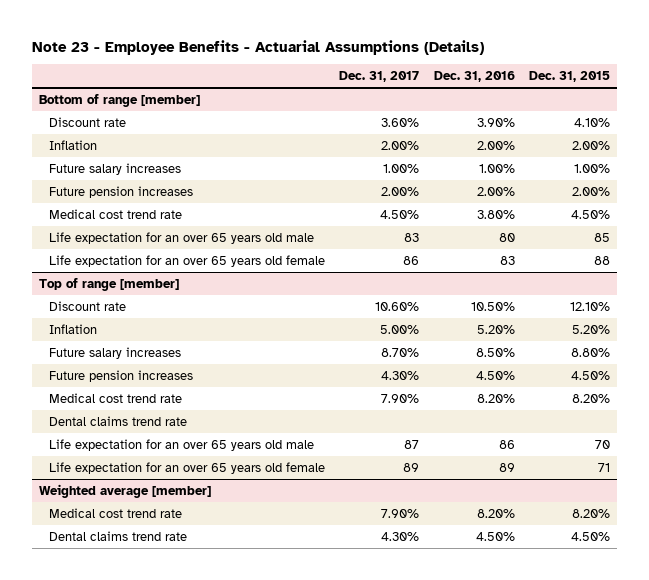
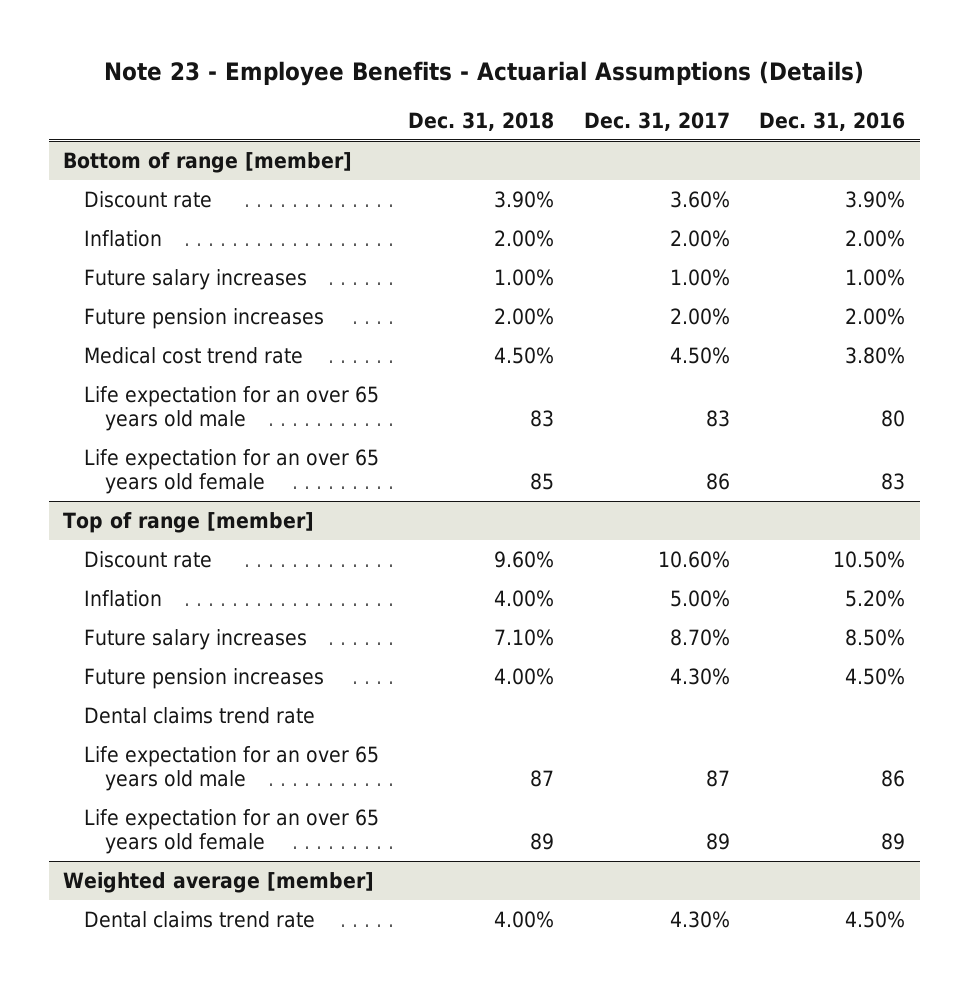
[528,71,610,83] Dec. 31, 2015 -> none
none -> [408,111,555,131] Dec. 31, 2018
[48,392,182,403] Medical cost trend rate -> none
[48,507,182,518] Medical cost trend rate -> none

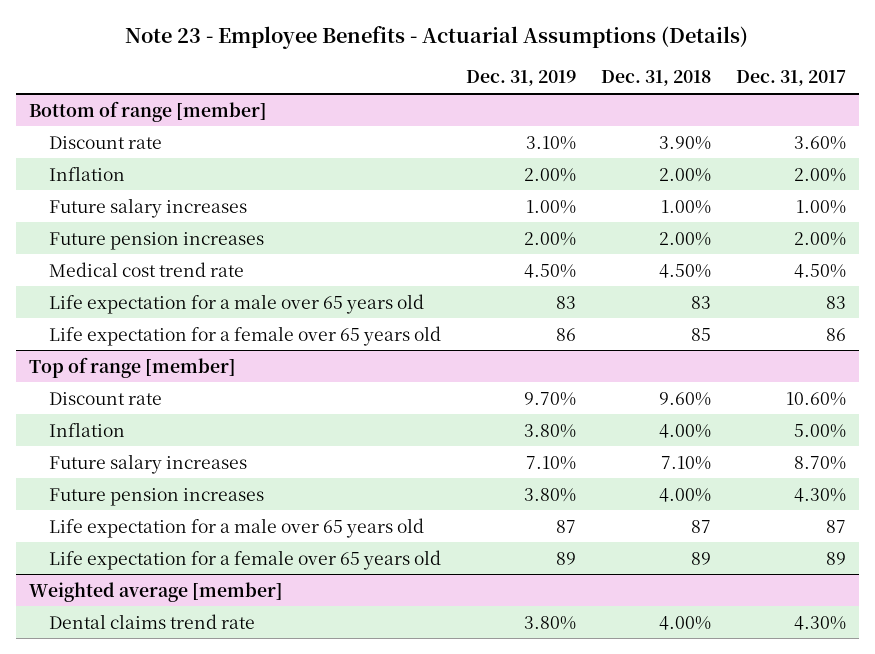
[759,111,906,131] Dec. 31, 2016 -> none
none -> [465,70,576,87] Dec. 31, 2019
[83,385,379,431] Life expectation for an over 65 years old male -> [48,293,424,314] Life expectation for a male over 65 years old
[83,448,379,494] Life expectation for an over 65 years old female -> [48,325,441,346] Life expectation for a female over 65 years old
[83,706,315,724] Dental claims trend rate -> none
[83,745,379,791] Life expectation for an over 65 years old male -> [48,517,424,538] Life expectation for a male over 65 years old
[83,808,379,854] Life expectation for an over 65 years old female -> [48,549,441,570] Life expectation for a female over 65 years old

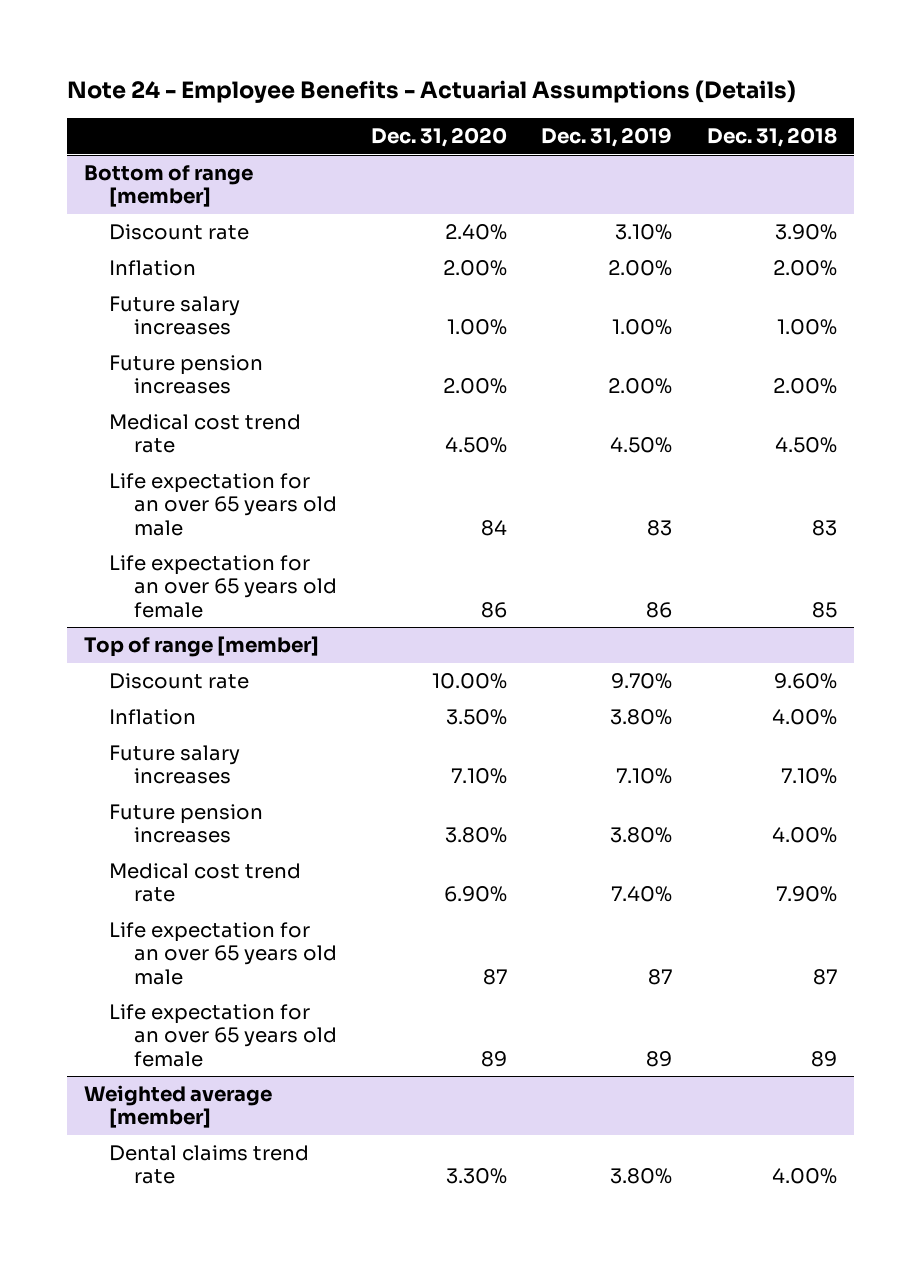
[125,26,749,50] Note 23 - Employee Benefits - Actuarial Assumptions (Details) -> [67,79,797,103] Note 24 - Employee Benefits - Actuarial Assumptions (Details)
[736,70,847,87] Dec. 31, 2017 -> none
none -> [371,126,508,147] Dec. 31, 2020
[48,293,424,314] Life expectation for a male over 65 years old -> [109,473,337,536] Life expectation for an over 65 years old male
[48,325,441,346] Life expectation for a female over 65 years old -> [109,555,337,618] Life expectation for an over 65 years old female
none -> [109,863,302,903] Medical cost trend rate
[48,517,424,538] Life expectation for a male over 65 years old -> [109,922,337,985] Life expectation for an over 65 years old male
[48,549,441,570] Life expectation for a female over 65 years old -> [109,1004,337,1067] Life expectation for an over 65 years old female

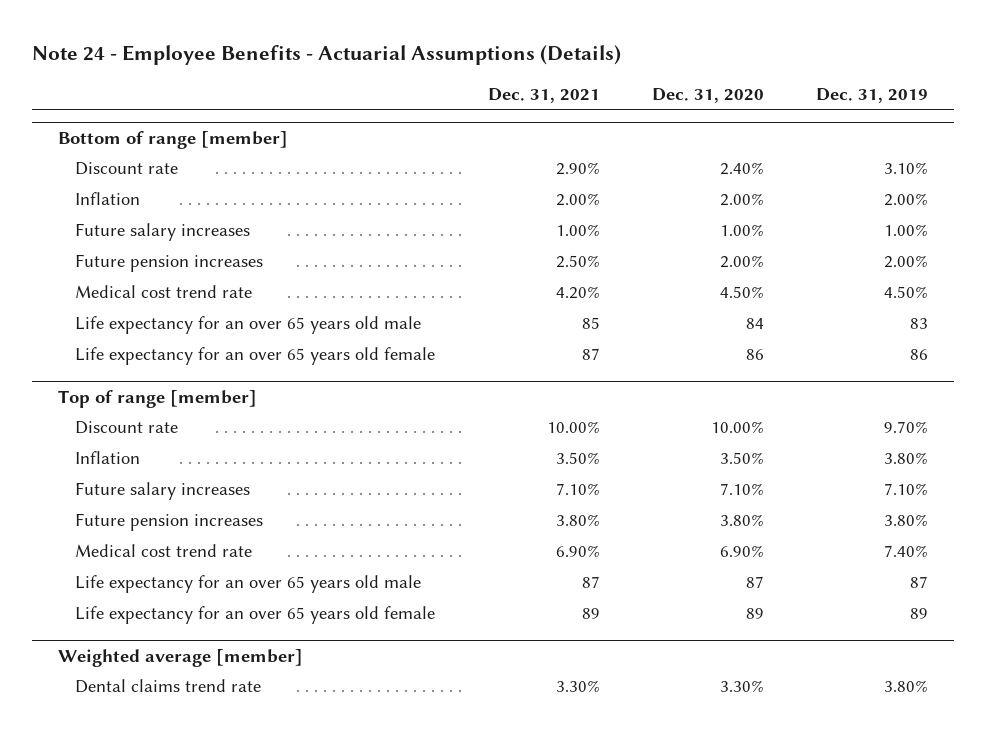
[706,126,837,147] Dec. 31, 2018 -> none
none -> [487,88,600,104] Dec. 31, 2021
[109,473,337,536] Life expectation for an over 65 years old male -> [75,316,422,335] Life expectancy for an over 65 years old male
[109,555,337,618] Life expectation for an over 65 years old female -> [75,347,436,366] Life expectancy for an over 65 years old female
[109,922,337,985] Life expectation for an over 65 years old male -> [75,575,422,594] Life expectancy for an over 65 years old male
[109,1004,337,1067] Life expectation for an over 65 years old female -> [75,606,436,625] Life expectancy for an over 65 years old female

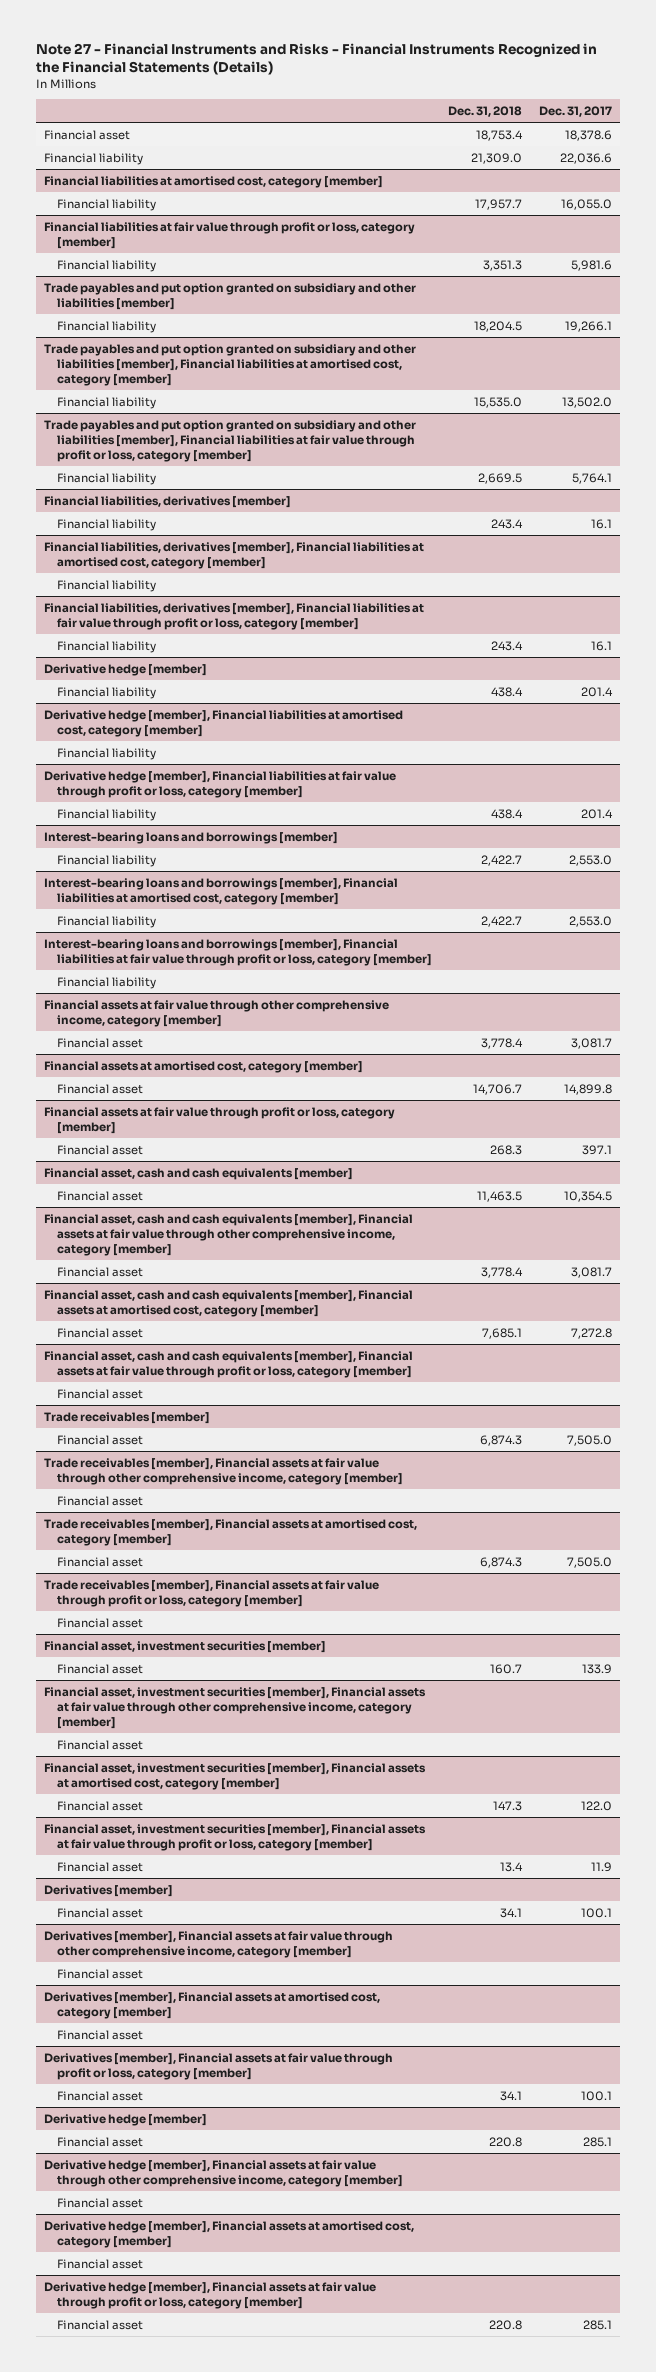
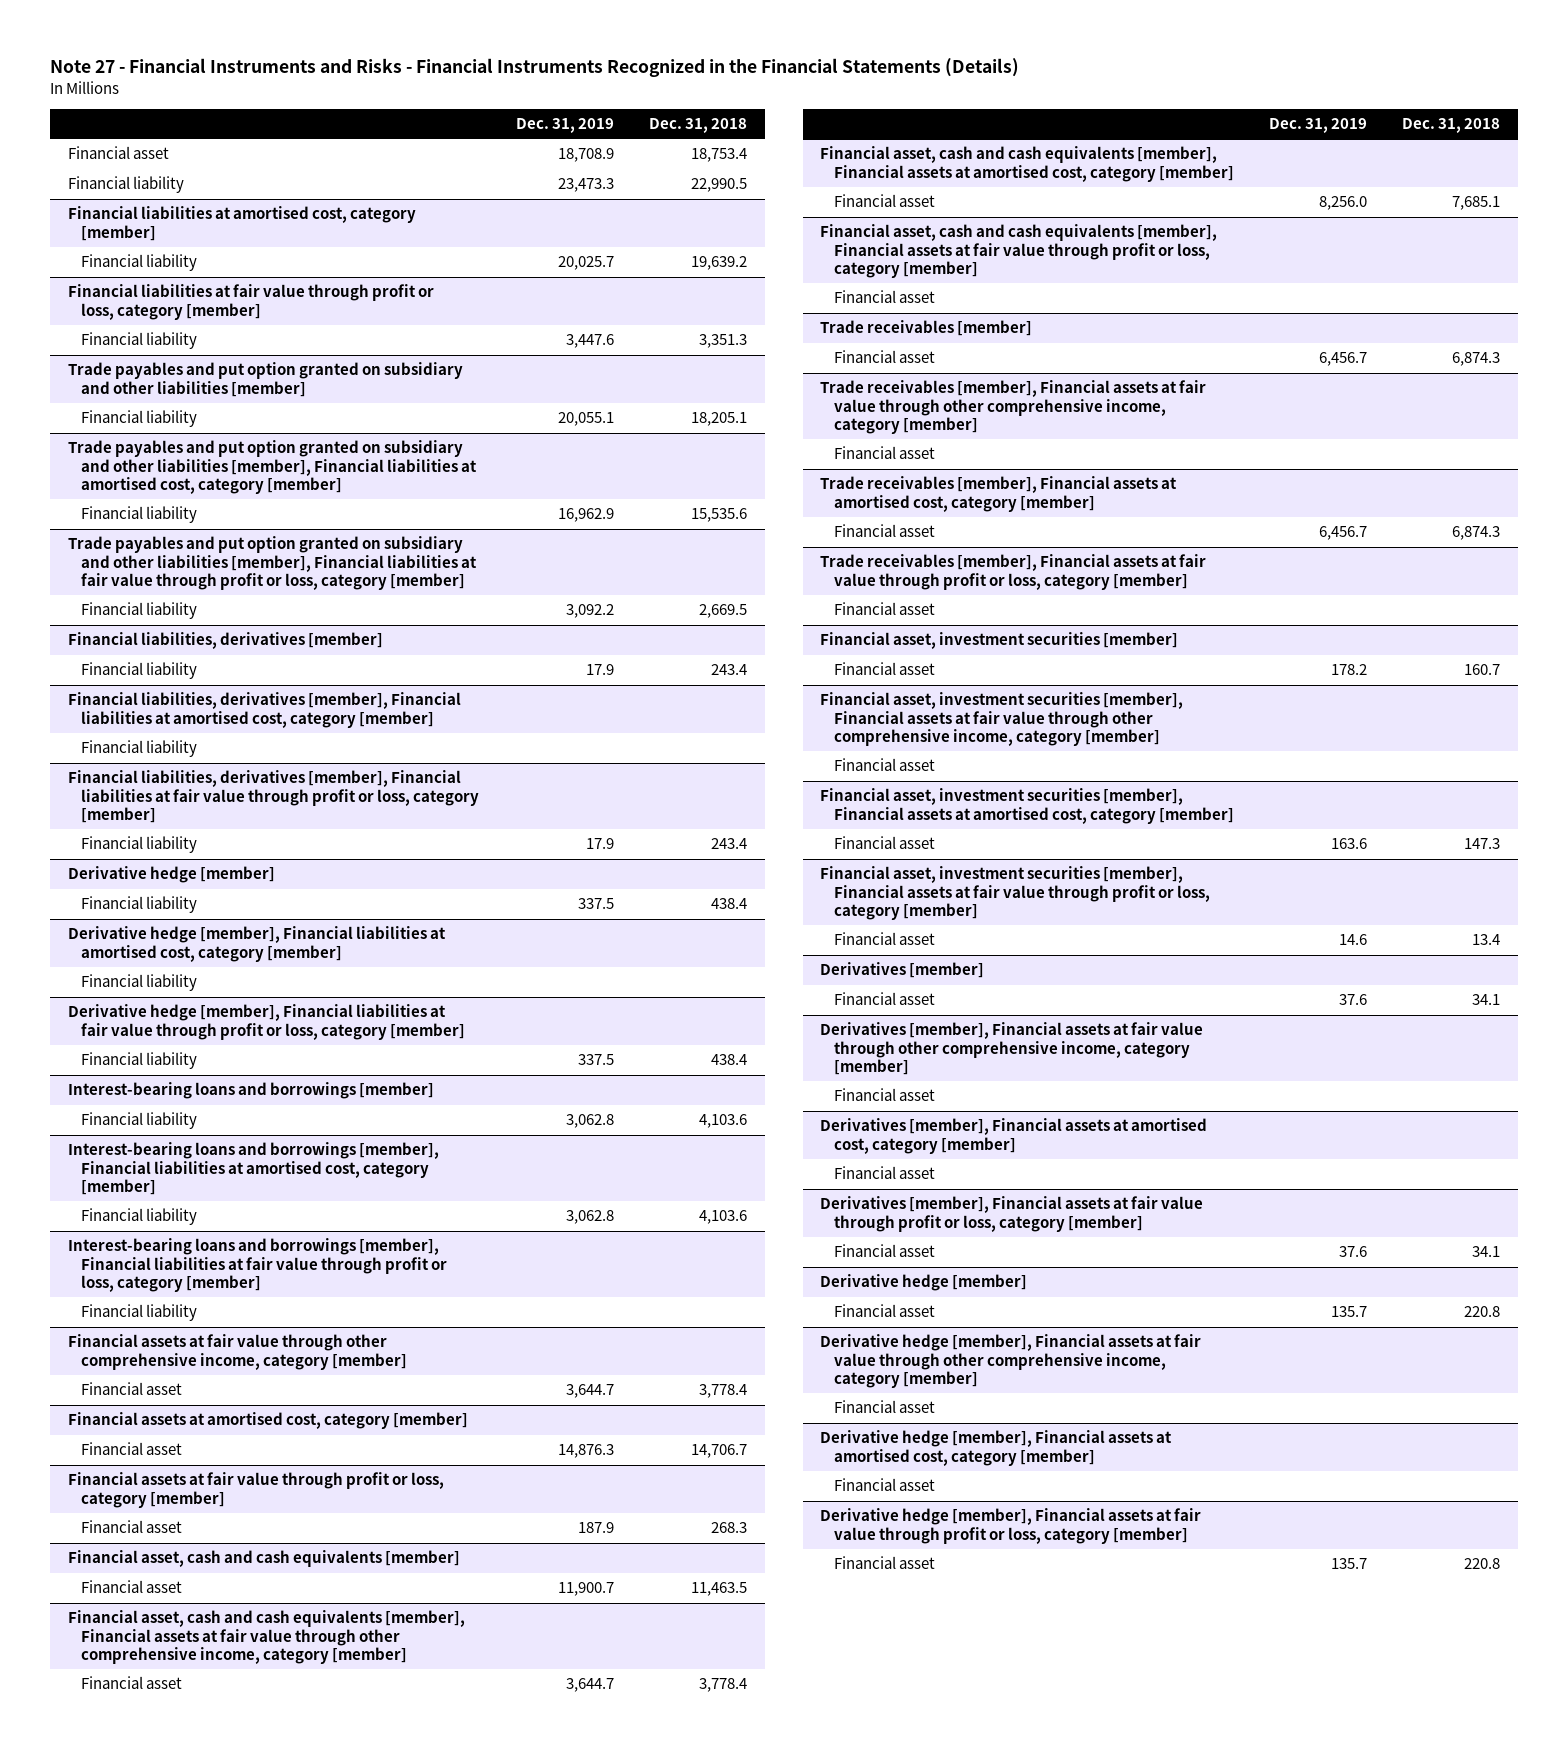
[538,106,612,118] Dec. 31, 2017 -> none
none -> [516,117,615,133] Dec. 31, 2019
[471,152,523,164] 21,309.0 -> [691,178,748,193] 22,990.5
[475,198,523,210] 17,957.7 -> [691,256,748,271] 19,639.2
[474,320,523,332] 18,204.5 -> [691,412,748,427] 18,205.1
[474,396,523,408] 15,535.0 -> [691,508,748,523] 15,535.6
[481,854,523,866] 2,422.7 -> [699,1114,748,1129] 4,103.6
[481,915,523,927] 2,422.7 -> [699,1210,748,1225] 4,103.6

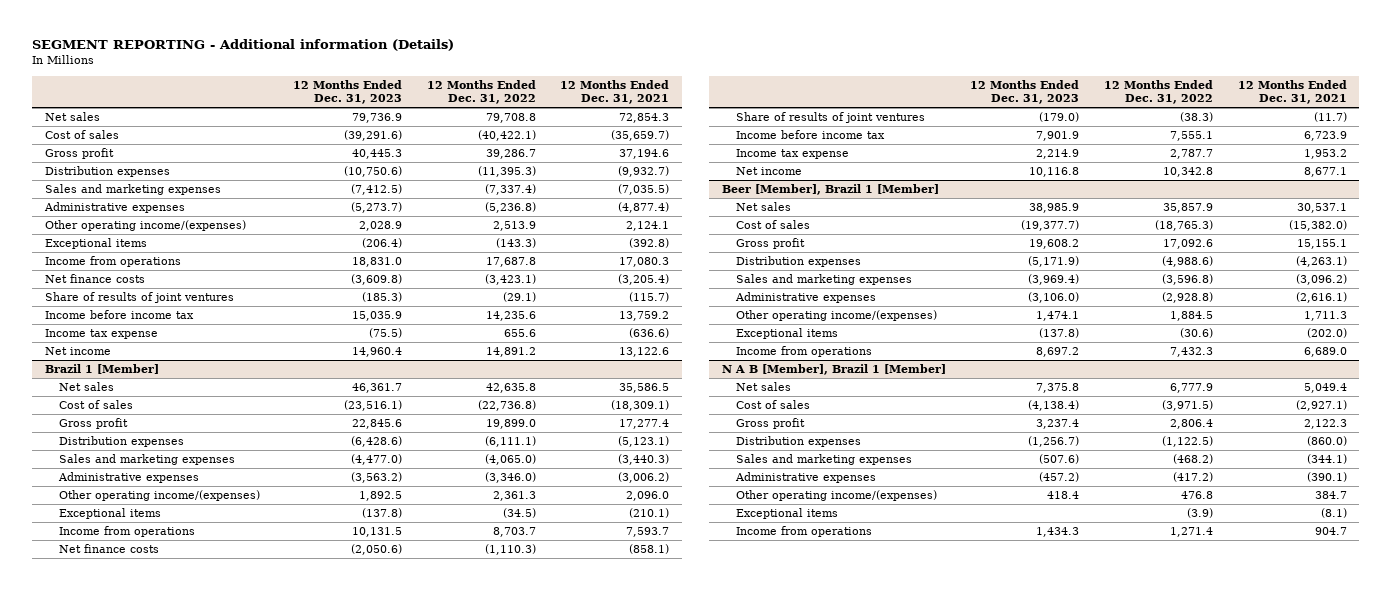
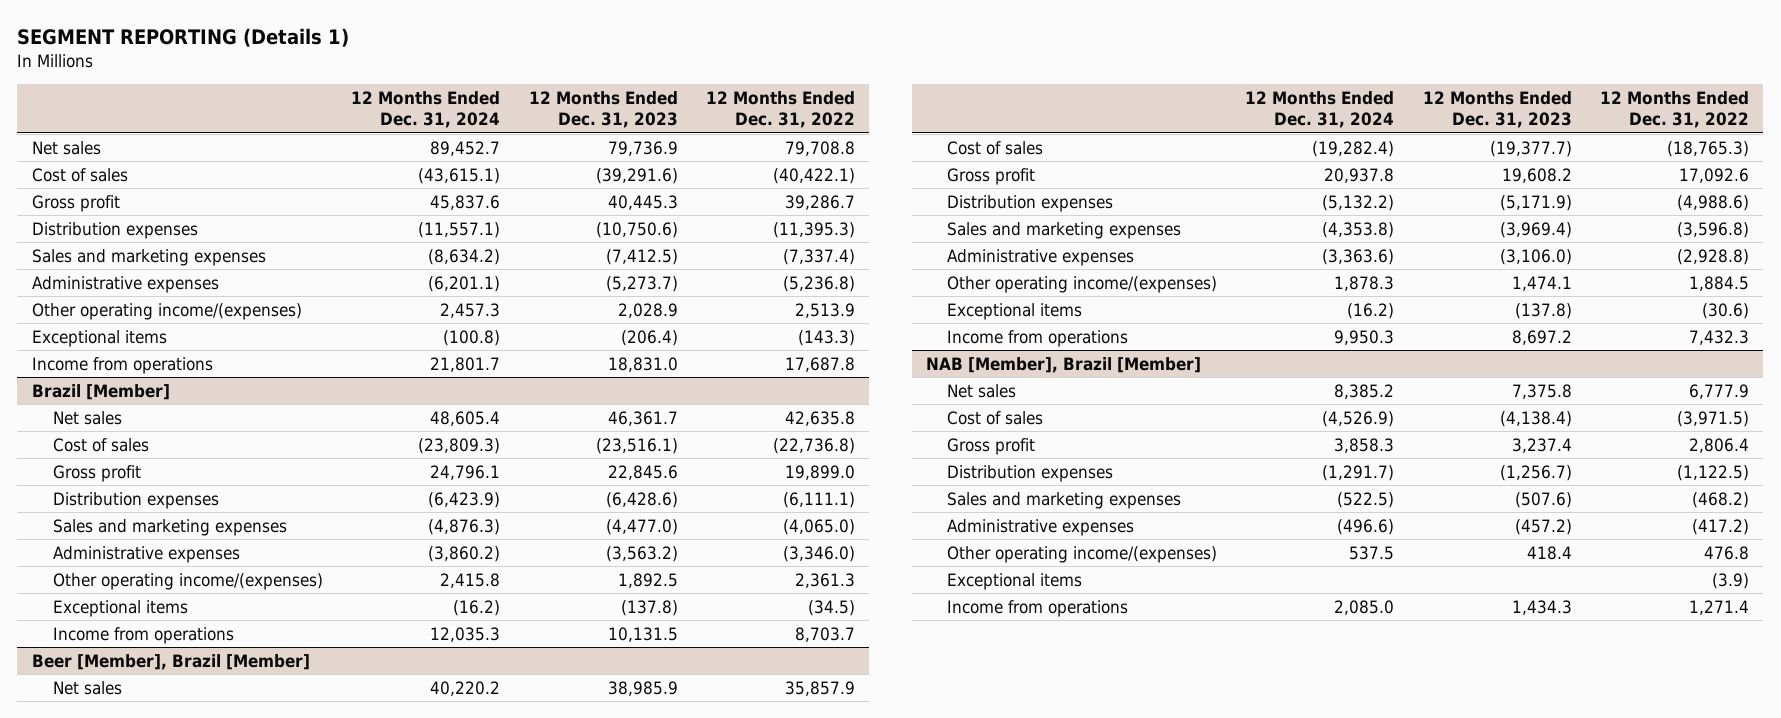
[32,39,455,52] SEGMENT REPORTING - Additional information (Details) -> [17,28,350,48] SEGMENT REPORTING (Details 1)
[560,79,670,105] 12 Months Ended Dec. 31, 2021 -> none
none -> [351,91,501,129] 12 Months Ended Dec. 31, 2024
[44,274,145,284] Net finance costs -> none
[44,292,234,304] Share of results of joint ventures -> none
[44,310,194,320] Income before income tax -> none
[44,329,158,340] Income tax expense -> none
[44,347,111,356] Net income -> none
[44,364,159,375] Brazil 1 [Member] -> [31,383,170,400] Brazil [Member]
[58,544,159,554] Net finance costs -> none
[736,112,926,124] Share of results of joint ventures -> none
[736,130,886,140] Income before income tax -> none
[736,149,850,160] Income tax expense -> none
[736,167,803,176] Net income -> none
[721,184,939,196] Beer [Member], Brazil 1 [Member] -> [31,653,310,670] Beer [Member], Brazil [Member]
[721,364,946,376] N A B [Member], Brazil 1 [Member] -> none
none -> [925,356,1201,373] NAB [Member], Brazil [Member]

